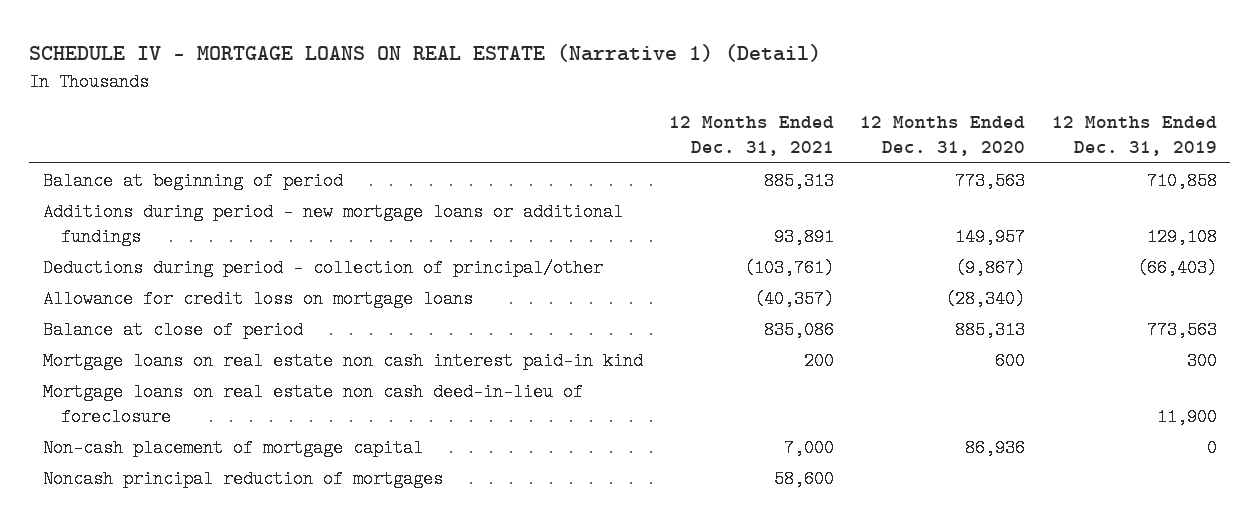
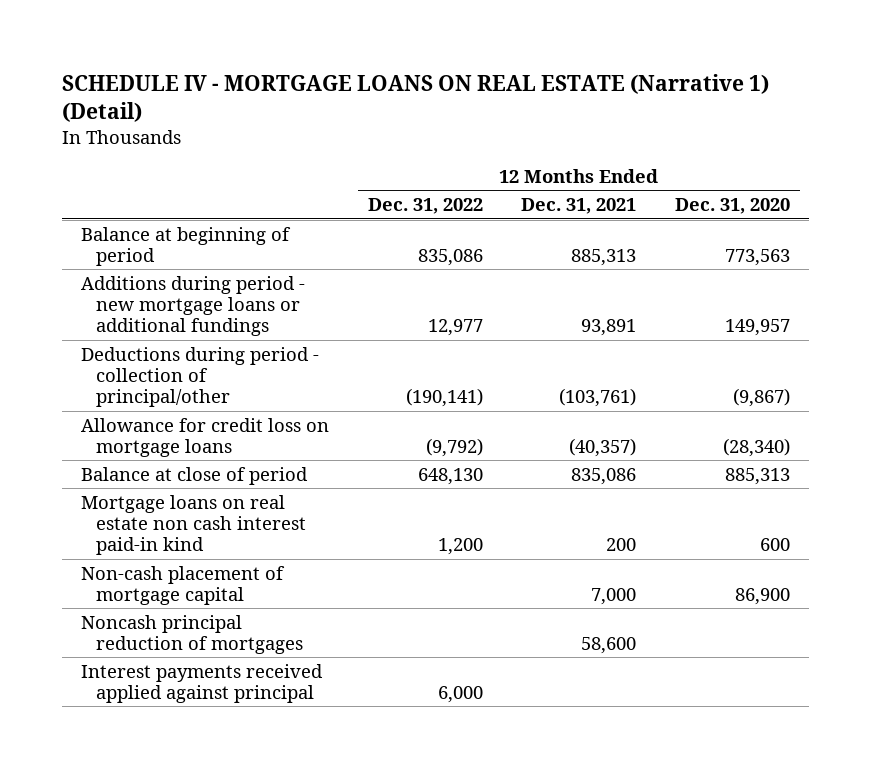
[1051,116,1217,157] 12 Months Ended Dec. 31, 2019 -> none
none -> [367,198,483,215] Dec. 31, 2022
[42,382,583,426] Mortgage loans on real estate non cash deed-in-lieu of foreclosure -> none
[965,438,1026,457] 86,936 -> [734,587,790,605] 86,900
none -> [81,663,324,703] Interest payments received applied against principal

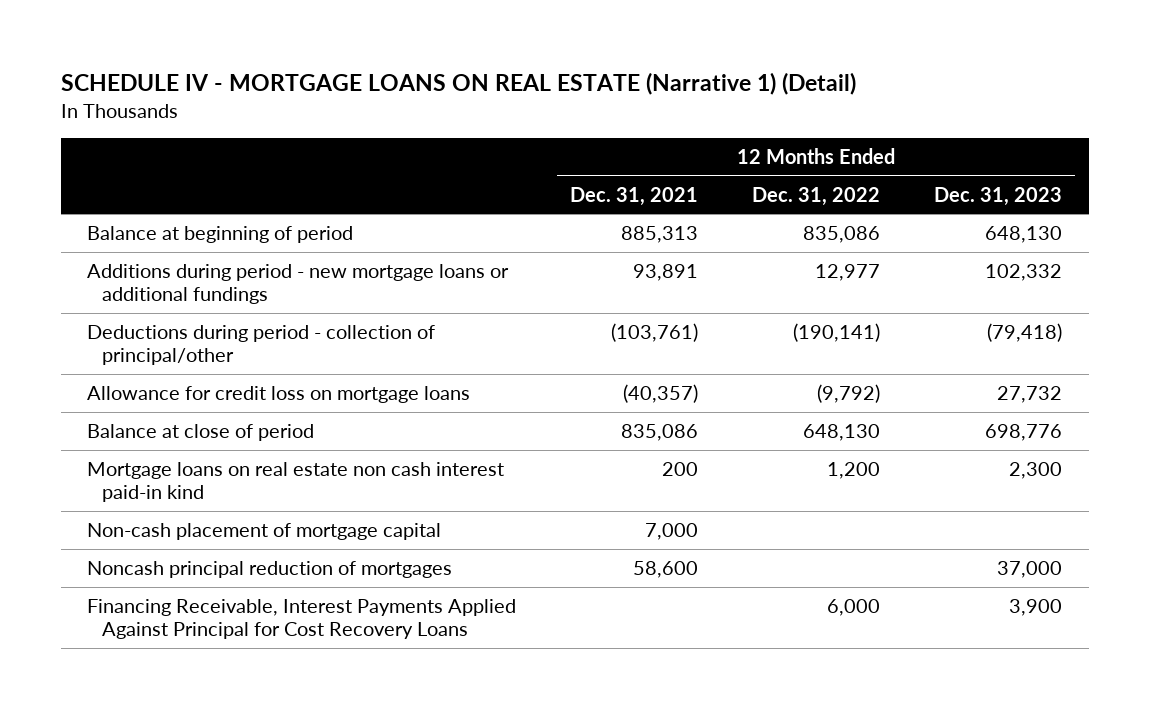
[674,198,790,215] Dec. 31, 2020 -> none
none -> [933,186,1062,206] Dec. 31, 2023
[81,663,324,703] Interest payments received applied against principal -> none
none -> [87,598,517,640] Financing Receivable, Interest Payments Applied Against Principal for Cost Recovery Loans

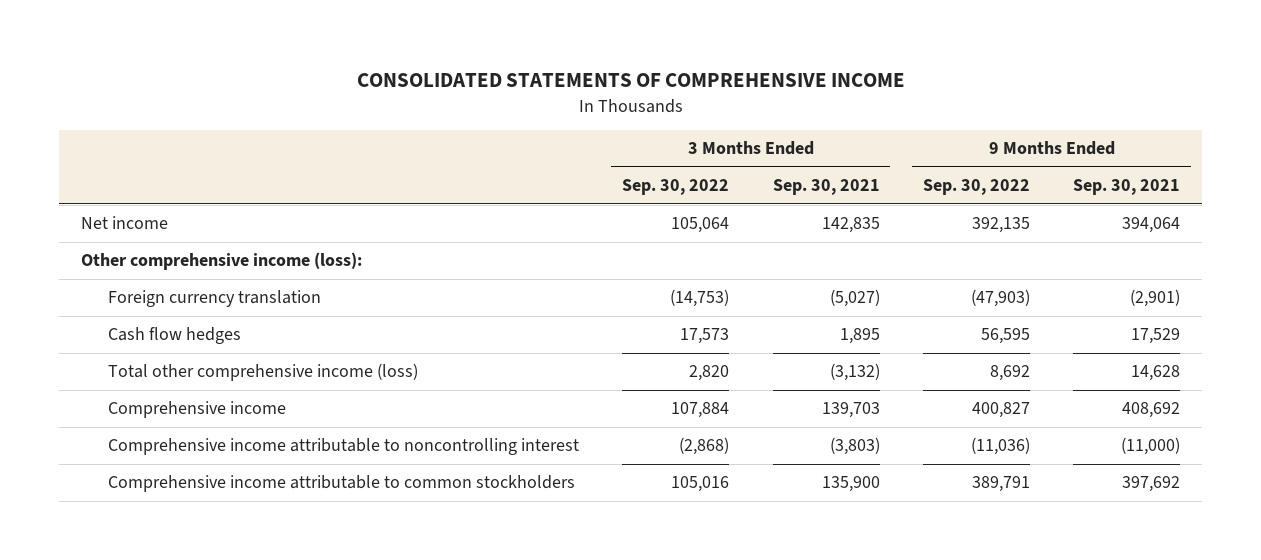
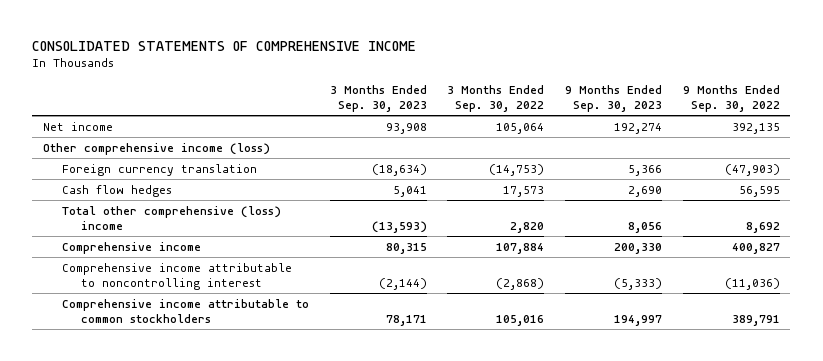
[772,179,880,196] Sep. 30, 2021 -> none
[1073,179,1181,196] Sep. 30, 2021 -> none
none -> [329,84,427,112] 3 Months Ended Sep. 30, 2023
none -> [565,84,663,112] 9 Months Ended Sep. 30, 2023
[80,252,362,271] Other comprehensive income (loss): -> [42,142,270,155] Other comprehensive income (loss)
[107,363,418,382] Total other comprehensive income (loss) -> [61,205,281,230] Total other comprehensive (loss) income

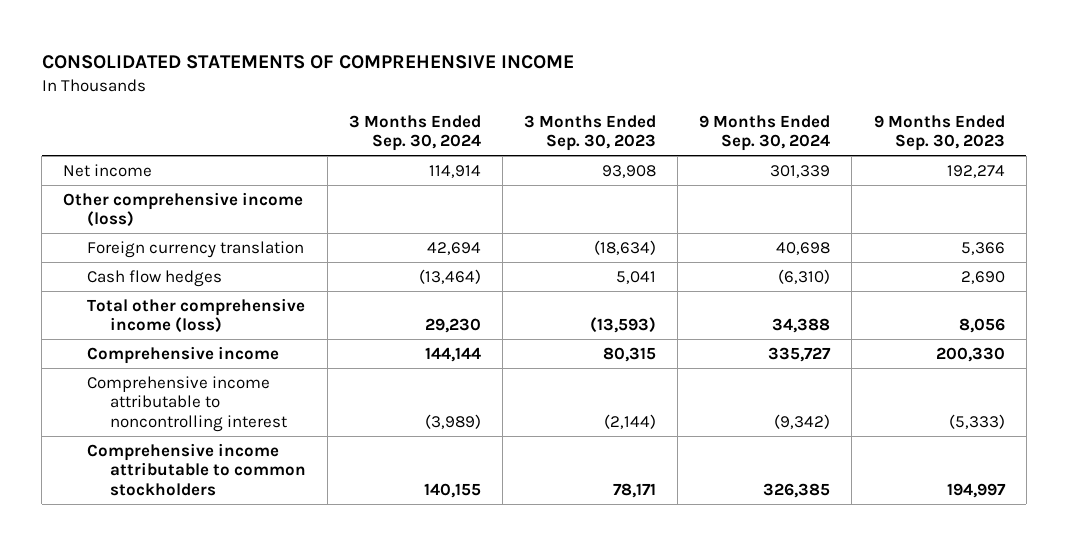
[447,84,545,112] 3 Months Ended Sep. 30, 2022 -> none
[682,84,780,112] 9 Months Ended Sep. 30, 2022 -> none
none -> [348,114,481,152] 3 Months Ended Sep. 30, 2024
none -> [699,114,831,152] 9 Months Ended Sep. 30, 2024
[61,205,281,230] Total other comprehensive (loss) income -> [86,297,305,334] Total other comprehensive income (loss)

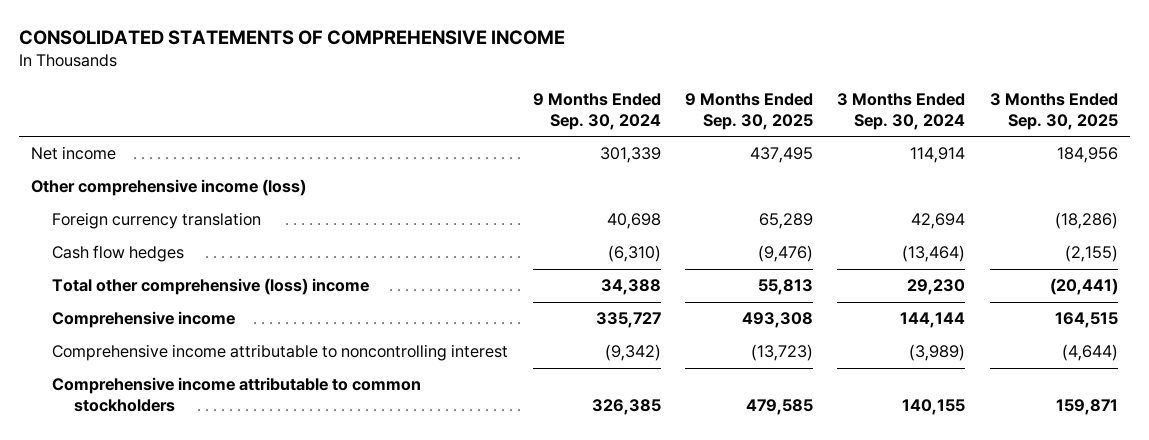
[524,114,657,152] 3 Months Ended Sep. 30, 2023 -> none
[873,114,1005,152] 9 Months Ended Sep. 30, 2023 -> none
none -> [685,92,814,130] 9 Months Ended Sep. 30, 2025
none -> [989,92,1118,130] 3 Months Ended Sep. 30, 2025
[86,297,305,334] Total other comprehensive income (loss) -> [52,278,370,296] Total other comprehensive (loss) income

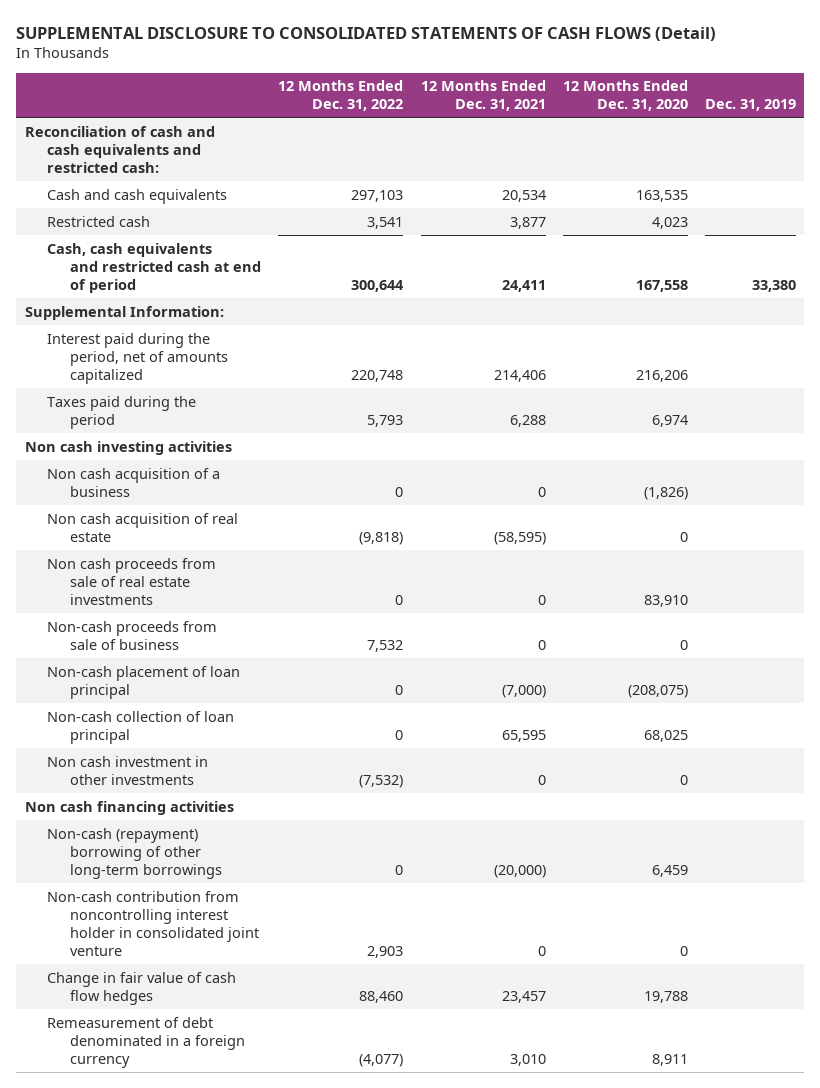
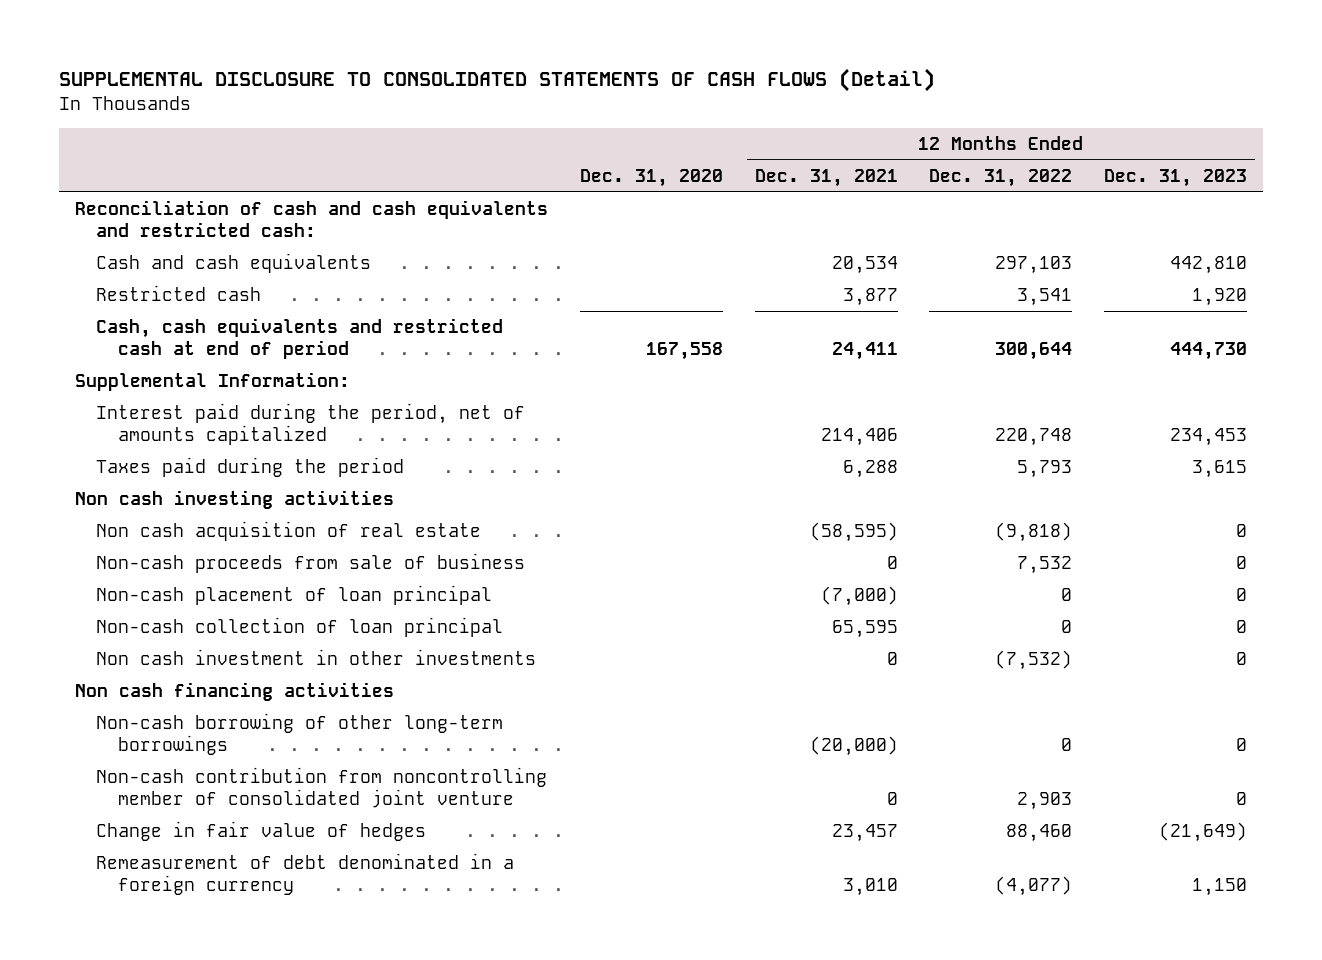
[562,80,688,112] 12 Months Ended Dec. 31, 2020 -> none
[704,99,796,112] Dec. 31, 2019 -> none
none -> [579,168,723,187] Dec. 31, 2020
none -> [1104,168,1248,187] Dec. 31, 2023
[47,467,221,497] Non cash acquisition of a business -> none
[47,557,217,605] Non cash proceeds from sale of real estate investments -> none
[47,827,223,879] Non-cash (repayment) borrowing of other long-term borrowings -> [96,713,504,755] Non-cash borrowing of other long-term borrowings
[47,890,260,957] Non-cash contribution from noncontrolling interest holder in consolidated joint venture -> [96,767,548,808] Non-cash contribution from noncontrolling member of consolidated joint venture
[47,971,237,1005] Change in fair value of cash flow hedges -> [96,821,427,842] Change in fair value of hedges

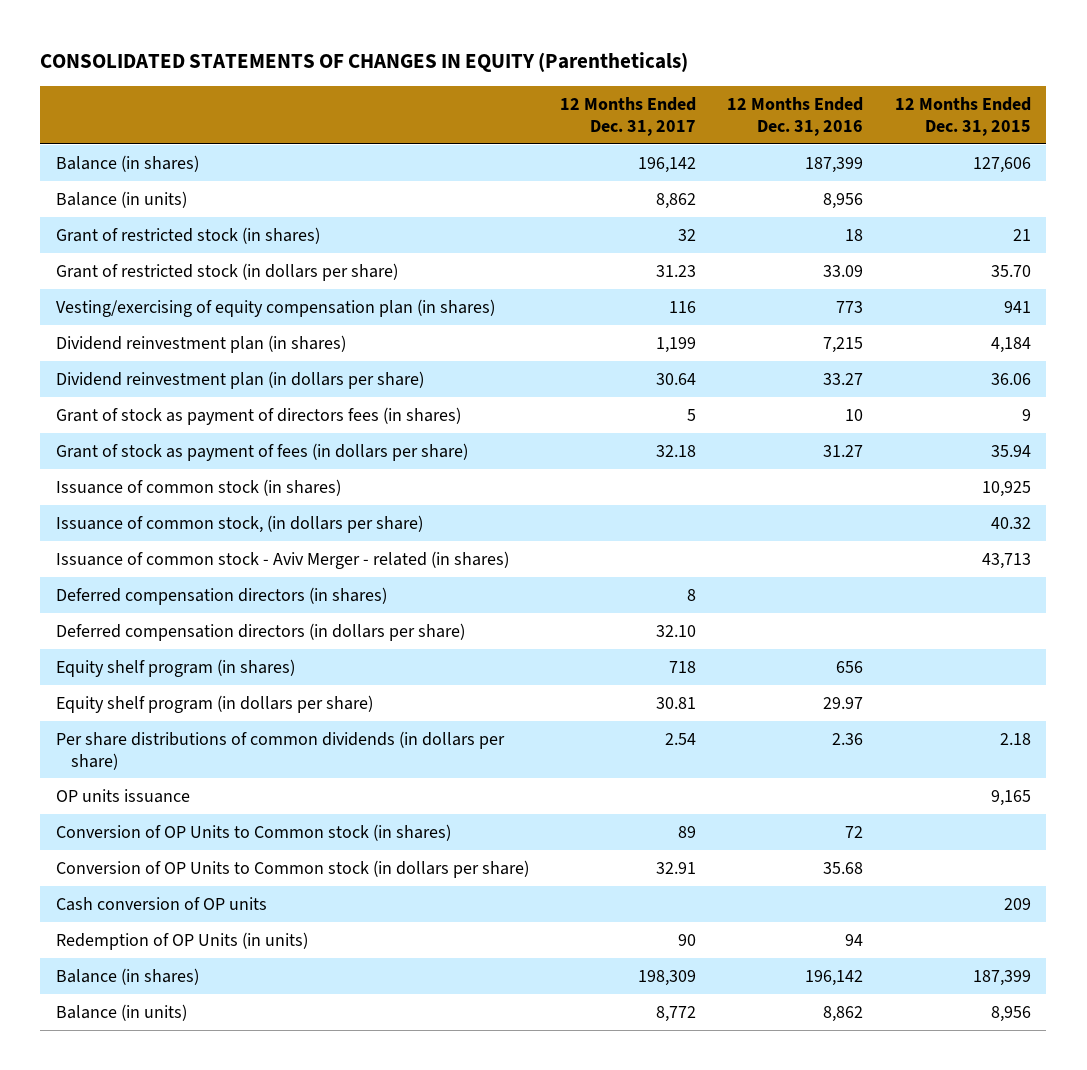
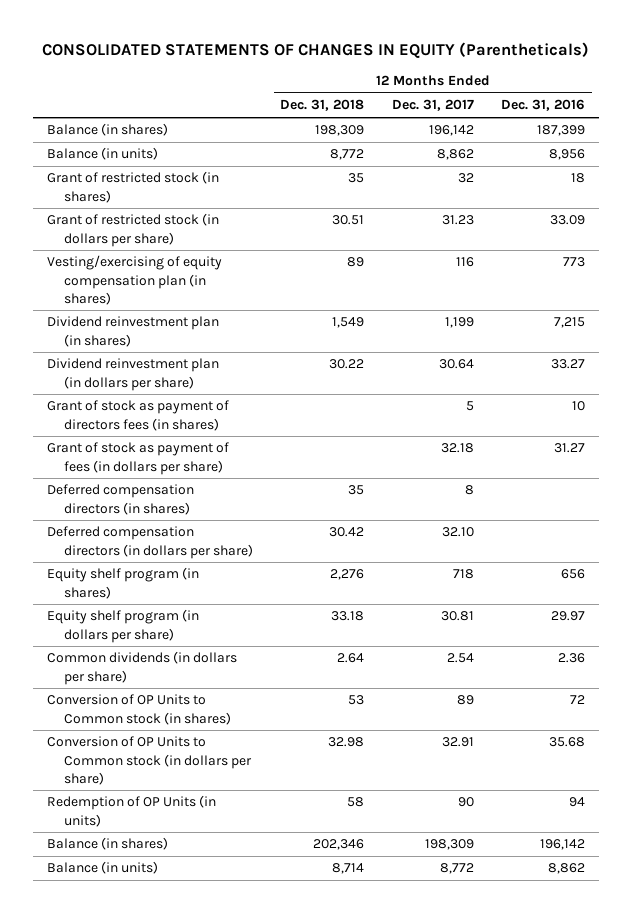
[894,97,1031,136] 12 Months Ended Dec. 31, 2015 -> none
none -> [280,99,365,112] Dec. 31, 2018
[55,478,341,496] Issuance of common stock (in shares) -> none
[55,514,423,533] Issuance of common stock, (in dollars per share) -> none
[55,550,509,569] Issuance of common stock - Aviv Merger - related (in shares) -> none
[55,788,190,803] OP units issuance -> none
[55,730,505,770] Per share distributions of common dividends (in dollars per share) -> [46,651,237,685] Common dividends (in dollars per share)
[55,896,267,911] Cash conversion of OP units -> none

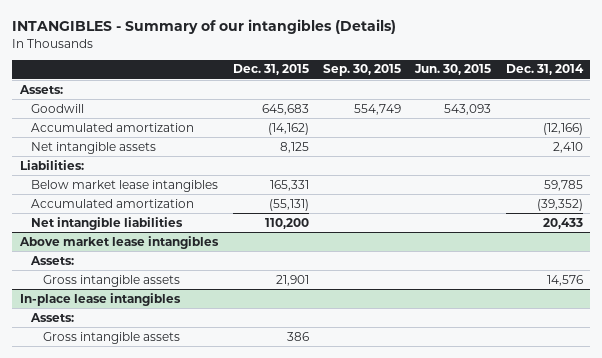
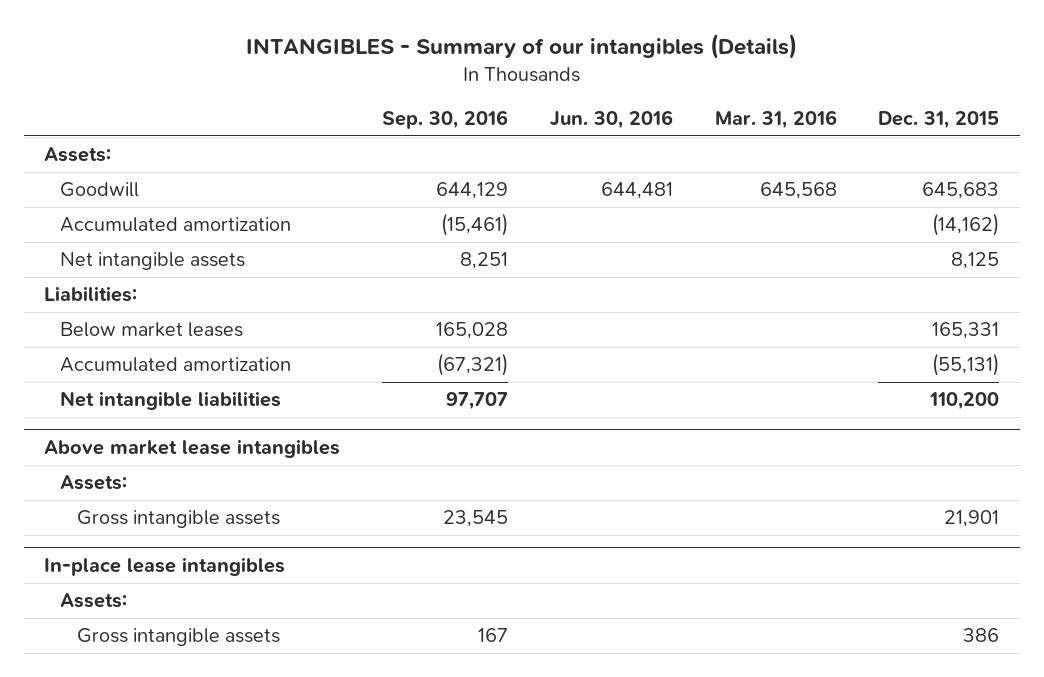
[322,64,401,77] Sep. 30, 2015 -> none
[414,64,492,76] Jun. 30, 2015 -> none
[505,64,584,76] Dec. 31, 2014 -> none
none -> [382,109,509,129] Sep. 30, 2016
none -> [549,109,673,129] Jun. 30, 2016
none -> [714,109,837,129] Mar. 31, 2016
[31,179,219,192] Below market lease intangibles -> [60,322,244,338] Below market leases

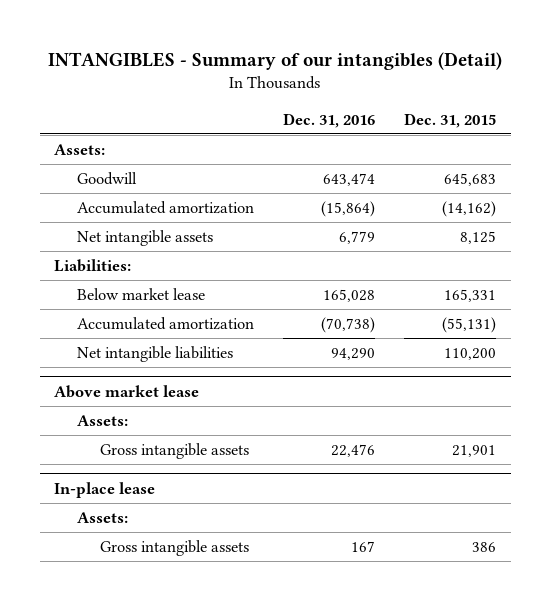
[245,34,797,60] INTANGIBLES - Summary of our intangibles (Details) -> [48,51,503,70] INTANGIBLES - Summary of our intangibles (Detail)
[382,109,509,129] Sep. 30, 2016 -> none
[549,109,673,129] Jun. 30, 2016 -> none
[714,109,837,129] Mar. 31, 2016 -> none
none -> [283,112,376,128] Dec. 31, 2016
[60,322,244,338] Below market leases -> [77,288,206,301] Below market lease
[44,438,341,458] Above market lease intangibles -> [54,384,200,398] Above market lease
[44,556,286,576] In-place lease intangibles -> [54,481,156,498] In-place lease

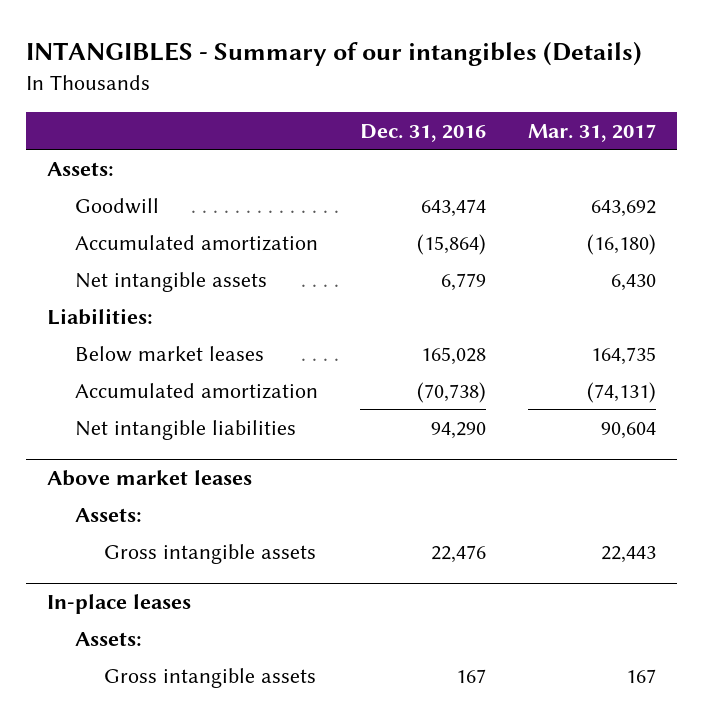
[48,51,503,70] INTANGIBLES - Summary of our intangibles (Detail) -> [25,41,642,67] INTANGIBLES - Summary of our intangibles (Details)
[404,112,497,128] Dec. 31, 2015 -> none
none -> [527,123,656,142] Mar. 31, 2017
[77,288,206,301] Below market lease -> [75,345,265,362] Below market leases
[54,384,200,398] Above market lease -> [46,469,252,486] Above market leases
[54,481,156,498] In-place lease -> [46,593,191,614] In-place leases

